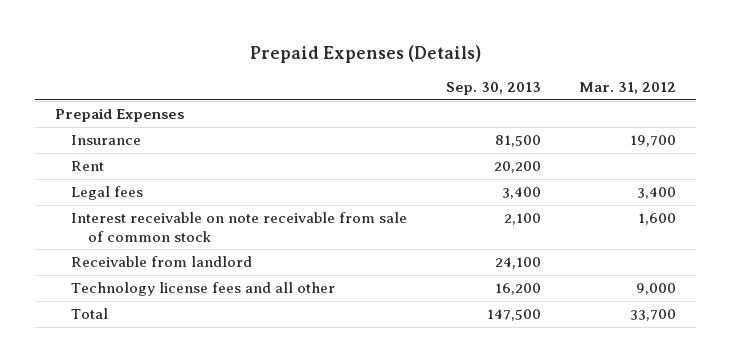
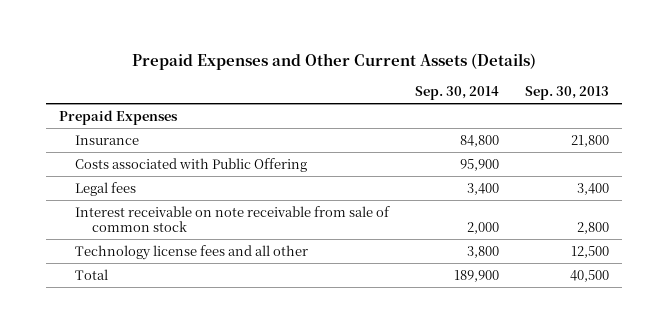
[249,44,481,63] Prepaid Expenses (Details) -> [131,53,536,71] Prepaid Expenses and Other Current Assets (Details)
[579,82,677,95] Mar. 31, 2012 -> none
none -> [415,86,500,101] Sep. 30, 2014
[71,161,105,172] Rent -> none
[494,135,541,148] 81,500 -> [571,134,610,147] 21,800
none -> [75,157,308,172] Costs associated with Public Offering
[71,256,253,268] Receivable from landlord -> none
[503,213,541,226] 2,100 -> [577,222,610,235] 2,800
[494,283,541,296] 16,200 -> [571,245,610,258] 12,500
[486,309,541,322] 147,500 -> [570,269,610,282] 40,500

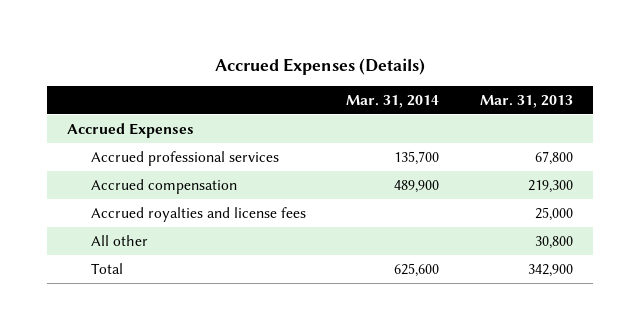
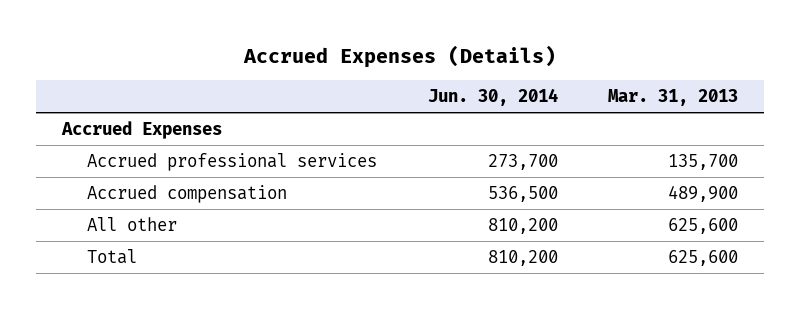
[346,94,440,108] Mar. 31, 2014 -> none
none -> [427,88,558,107] Jun. 30, 2014
[90,206,306,222] Accrued royalties and license fees -> none
[534,150,573,165] 67,800 -> [668,154,739,171] 135,700
[527,179,573,193] 219,300 -> [668,185,739,203] 489,900
[534,235,573,249] 30,800 -> [668,218,739,235] 625,600
[527,263,573,277] 342,900 -> [668,250,739,267] 625,600

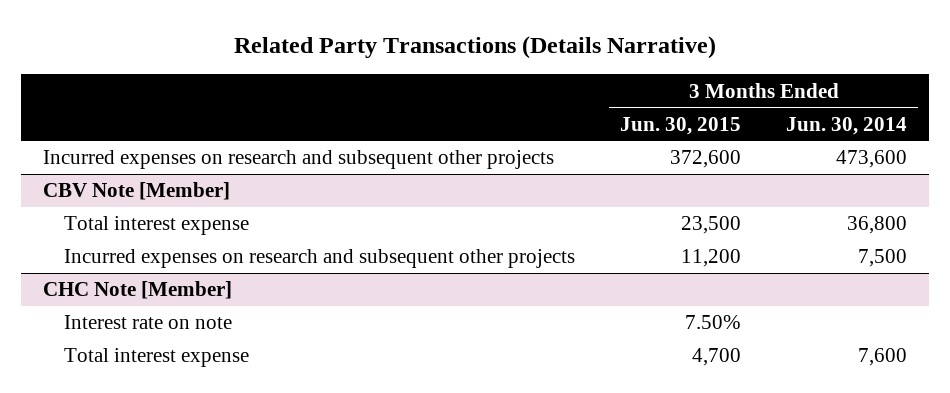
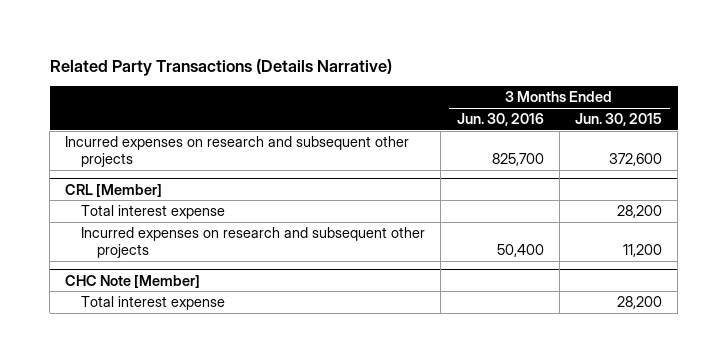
[786,116,908,135] Jun. 30, 2014 -> none
none -> [456,113,544,127] Jun. 30, 2016
[43,182,231,201] CBV Note [Member] -> none
none -> [65,183,163,197] CRL [Member]
[681,216,742,235] 23,500 -> [617,205,663,219] 28,200
[64,315,233,330] Interest rate on note -> none
[692,348,742,367] 4,700 -> [617,296,663,310] 28,200

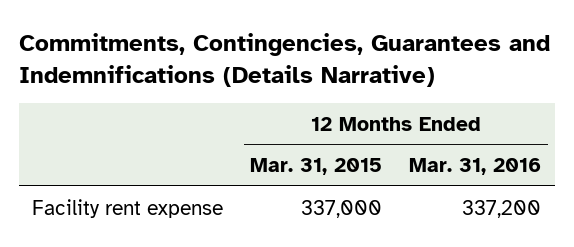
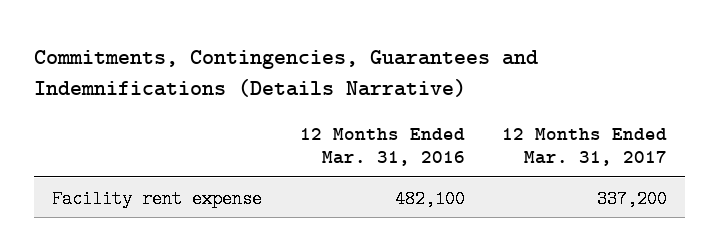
[250,158,383,176] Mar. 31, 2015 -> none
none -> [501,127,667,167] 12 Months Ended Mar. 31, 2017
[462,199,542,218] 337,200 -> [394,189,465,208] 482,100

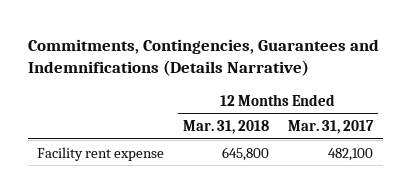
[299,127,465,167] 12 Months Ended Mar. 31, 2016 -> none
none -> [183,120,270,135] Mar. 31, 2018
[596,189,667,208] 337,200 -> [328,147,374,161] 482,100

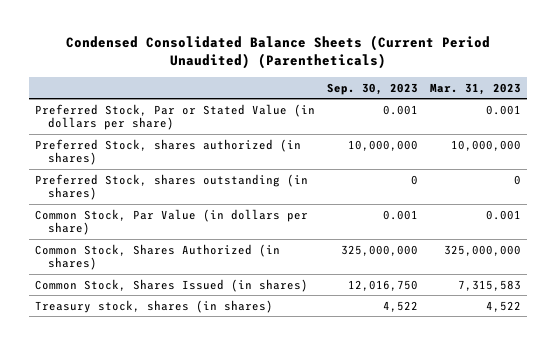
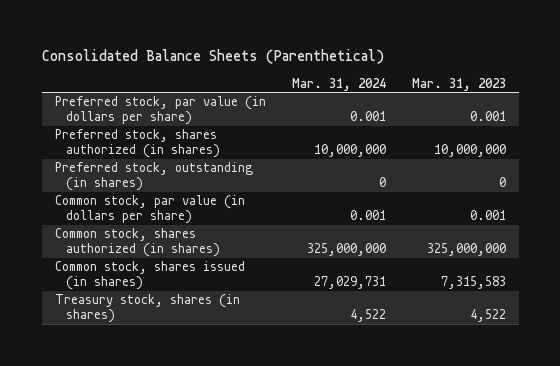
[66,35,491,70] Condensed Consolidated Balance Sheets (Current Period Unaudited) (Parentheticals) -> [41,49,384,65] Consolidated Balance Sheets (Parenthetical)
[327,82,419,95] Sep. 30, 2023 -> none
none -> [291,77,386,91] Mar. 31, 2024
[35,103,316,131] Preferred Stock, Par or Stated Value (in dollars per share) -> [54,96,266,126] Preferred stock, par value (in dollars per share)
[35,138,302,166] Preferred Stock, shares authorized (in shares) -> [54,129,221,159] Preferred stock, shares authorized (in shares)
[35,173,309,201] Preferred Stock, shares outstanding (in shares) -> [54,162,253,192] Preferred stock, outstanding (in shares)
[35,208,309,236] Common Stock, Par Value (in dollars per share) -> [54,195,245,225] Common stock, par value (in dollars per share)
[35,243,281,271] Common Stock, Shares Authorized (in shares) -> [54,228,221,258] Common stock, shares authorized (in shares)
[35,278,309,292] Common Stock, Shares Issued (in shares) -> [54,261,245,291] Common stock, shares issued (in shares)

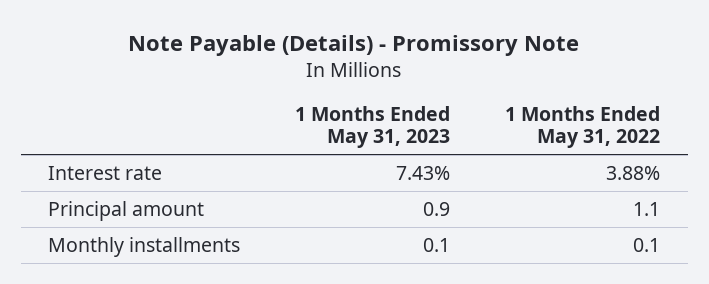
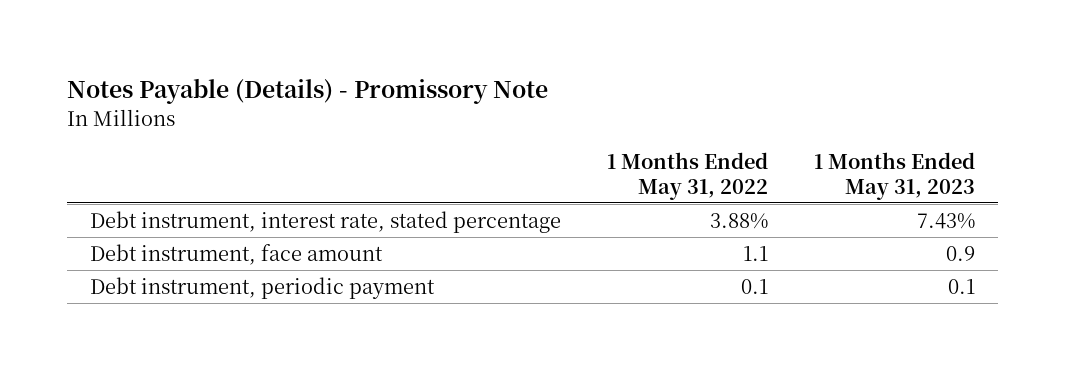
[128,34,580,56] Note Payable (Details) - Promissory Note -> [67,78,549,105] Notes Payable (Details) - Promissory Note
[48,165,163,180] Interest rate -> [90,210,562,233] Debt instrument, interest rate, stated percentage
[48,200,205,221] Principal amount -> [90,243,384,265] Debt instrument, face amount
[48,236,241,257] Monthly installments -> [90,276,436,299] Debt instrument, periodic payment

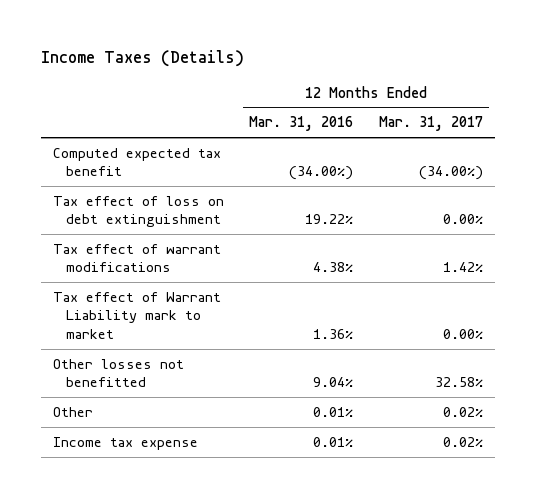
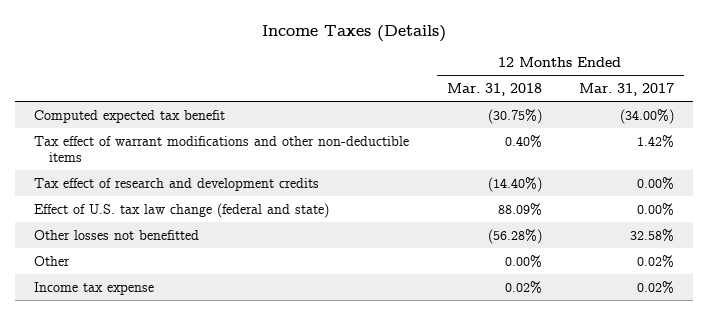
[249,116,354,132] Mar. 31, 2016 -> none
none -> [446,82,542,96] Mar. 31, 2018
[53,195,225,228] Tax effect of loss on debt extinguishment -> none
[53,291,222,339] Tax effect of Warrant Liability mark to market -> none
[53,243,222,273] Tax effect of warrant modifications -> [33,135,409,163] Tax effect of warrant modifications and other non-deductible items
none -> [33,177,319,191] Tax effect of research and development credits
none -> [33,202,329,218] Effect of U.S. tax law change (federal and state)

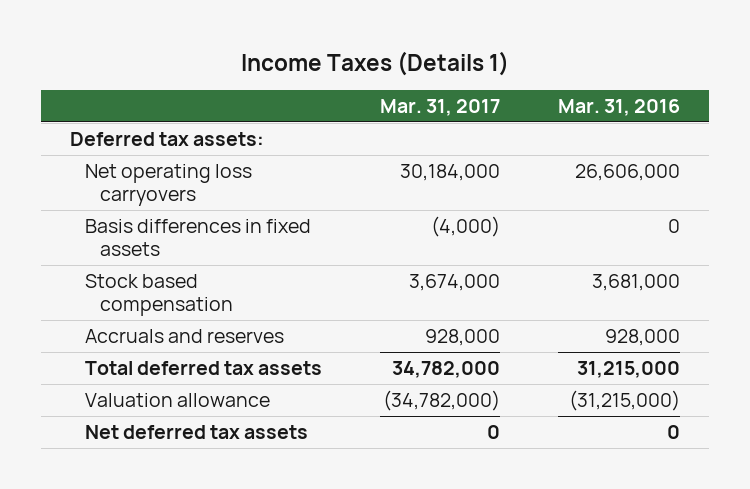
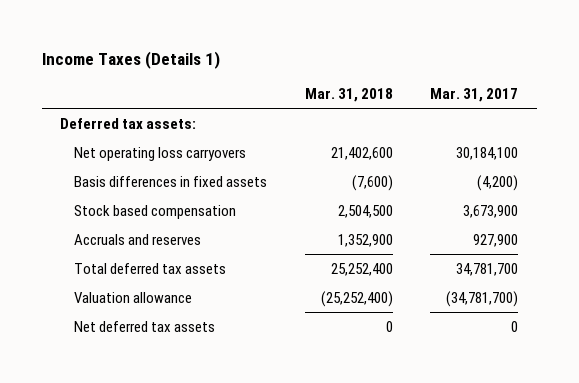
[558,99,681,117] Mar. 31, 2016 -> none
none -> [304,88,393,103] Mar. 31, 2018
[400,163,501,181] 30,184,000 -> [456,146,519,160] 30,184,100
[431,215,501,237] (4,000) -> [477,174,519,191] (4,200)
[409,273,501,291] 3,674,000 -> [463,204,519,218] 3,673,900
[425,328,501,346] 928,000 -> [473,233,519,247] 927,900
[392,360,501,378] 34,782,000 -> [456,262,519,276] 34,781,700
[383,389,501,411] (34,782,000) -> [446,290,519,307] (34,781,700)

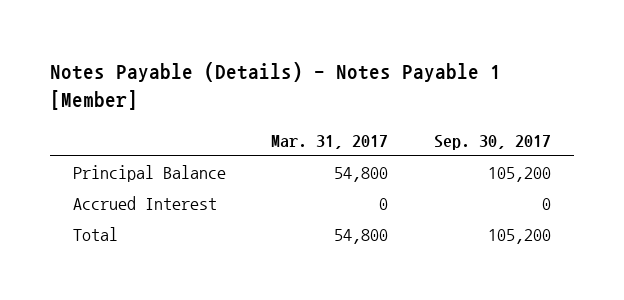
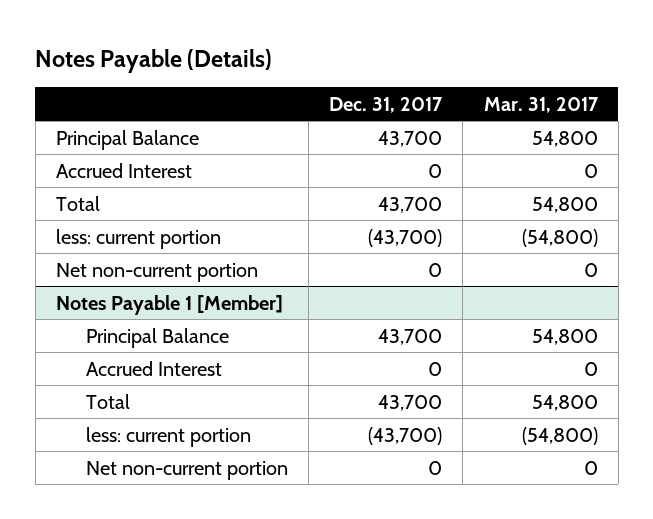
[49,62,501,111] Notes Payable (Details) - Notes Payable 1 [Member] -> [35,48,273,73] Notes Payable (Details)
[433,135,551,151] Sep. 30, 2017 -> none
none -> [329,96,444,113] Dec. 31, 2017
none -> [55,228,221,249] less: current portion
none -> [55,262,258,282] Net non-current portion
none -> [55,294,283,315] Notes Payable 1 [Member]
none -> [85,327,229,348] Principal Balance
none -> [85,360,222,376] Accrued Interest
none -> [85,393,130,409] Total
none -> [85,426,251,447] less: current portion
none -> [85,460,288,480] Net non-current portion

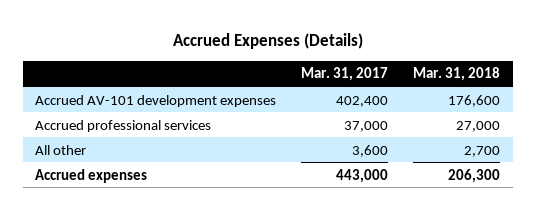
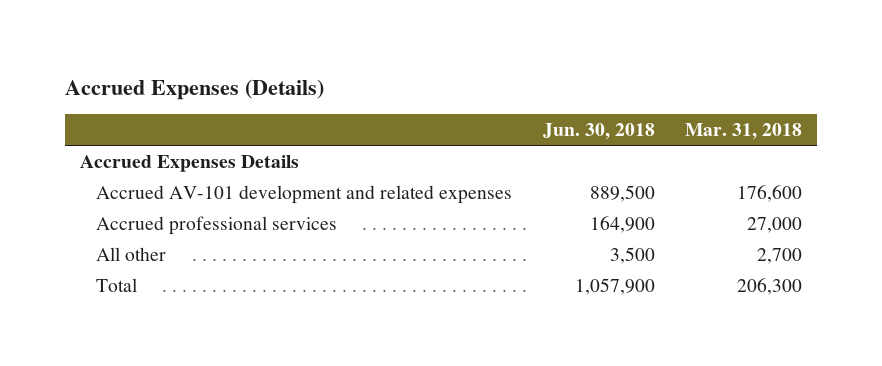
[301,67,389,82] Mar. 31, 2017 -> none
none -> [542,122,655,140] Jun. 30, 2018
none -> [80,154,300,172] Accrued Expenses Details
[35,94,277,107] Accrued AV-101 development expenses -> [96,184,513,204] Accrued AV-101 development and related expenses
[35,168,148,183] Accrued expenses -> [96,277,138,292] Total

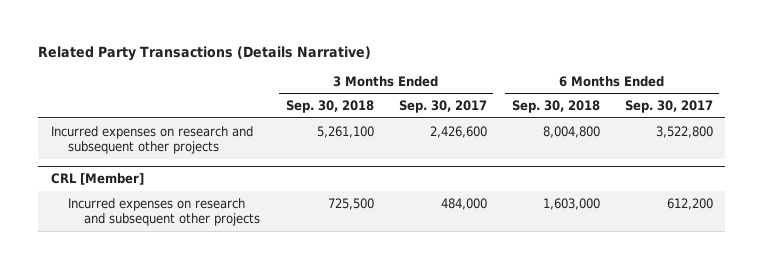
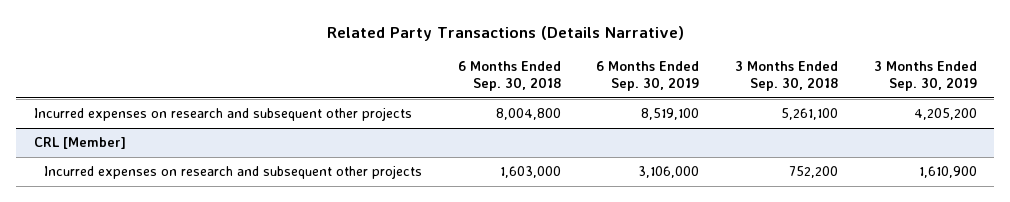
[398,99,487,113] Sep. 30, 2017 -> none
[624,99,713,113] Sep. 30, 2017 -> none
none -> [596,61,700,92] 6 Months Ended Sep. 30, 2019
none -> [873,61,977,92] 3 Months Ended Sep. 30, 2019
[327,197,374,210] 725,500 -> [788,166,838,179] 752,200

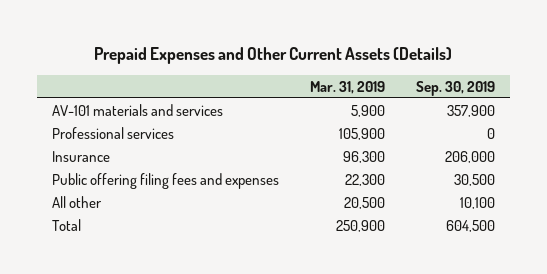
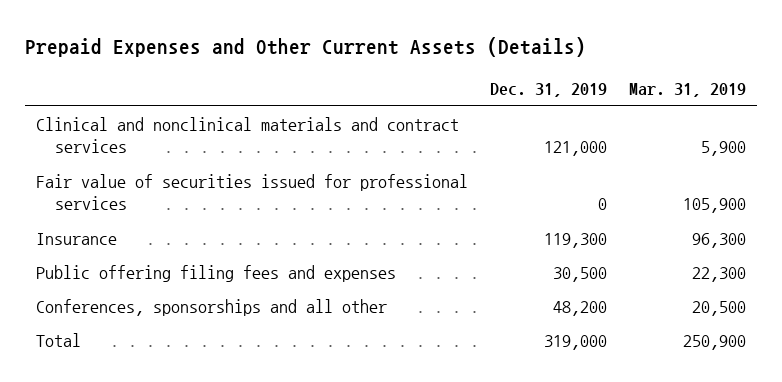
[415,80,495,96] Sep. 30, 2019 -> none
none -> [489,83,607,98] Dec. 31, 2019
[51,104,223,117] AV-101 materials and services -> none
none -> [35,117,459,154] Clinical and nonclinical materials and contract services
[51,127,174,140] Professional services -> [35,174,468,211] Fair value of securities issued for professional services
[51,196,102,209] All other -> [35,299,387,317] Conferences, sponsorships and all other

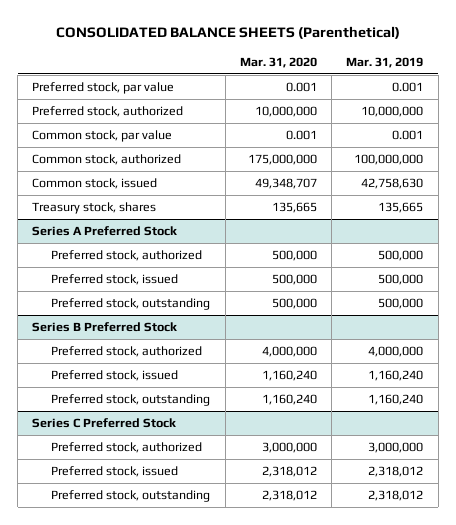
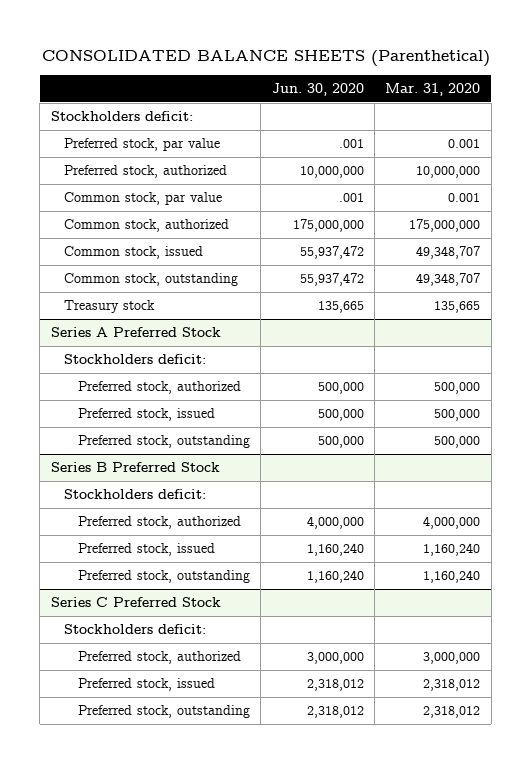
[346,56,424,68] Mar. 31, 2019 -> none
none -> [271,83,364,97] Jun. 30, 2020
none -> [50,111,193,122] Stockholders deficit:
none -> [64,273,239,287] Common stock, outstanding
[32,202,157,215] Treasury stock, shares -> [64,300,156,314] Treasury stock
none -> [64,354,207,365] Stockholders deficit:
none -> [64,489,207,500] Stockholders deficit:
none -> [64,624,207,635] Stockholders deficit:

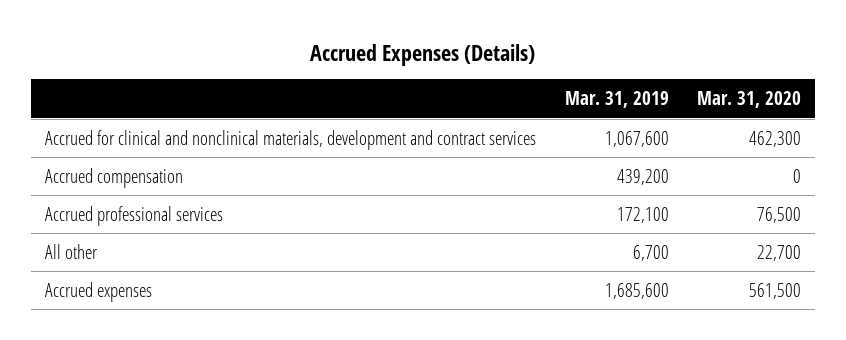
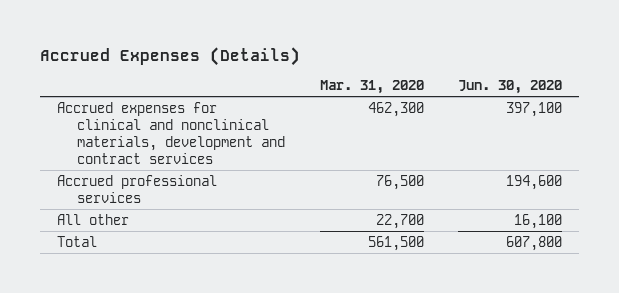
[564,91,669,109] Mar. 31, 2019 -> none
none -> [457,80,562,95] Jun. 30, 2020
[45,167,184,188] Accrued compensation -> none
[45,129,537,150] Accrued for clinical and nonclinical materials, development and contract services -> [56,101,286,164] Accrued expenses for clinical and nonclinical materials, development and contract services
[45,281,153,302] Accrued expenses -> [56,235,97,247] Total

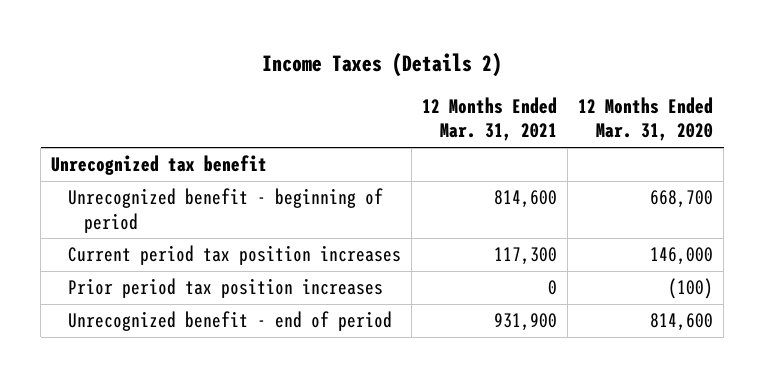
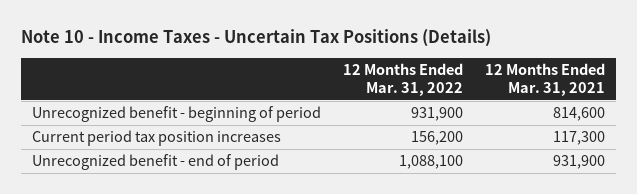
[262,52,503,77] Income Taxes (Details 2) -> [20,29,491,48] Note 10 - Income Taxes - Uncertain Tax Positions (Details)
[578,97,714,142] 12 Months Ended Mar. 31, 2020 -> none
none -> [343,62,464,97] 12 Months Ended Mar. 31, 2022
[51,155,268,176] Unrecognized tax benefit -> none
[67,278,383,299] Prior period tax position increases -> none

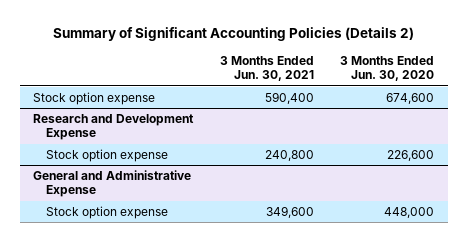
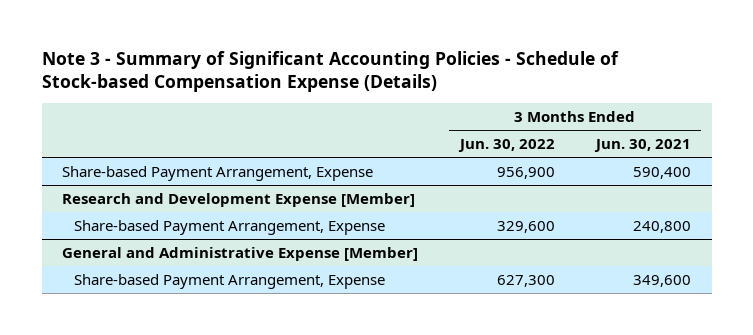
[52,27,414,42] Summary of Significant Accounting Policies (Details 2) -> [41,50,619,93] Note 3 - Summary of Significant Accounting Policies - Schedule of Stock-based Compensation Expense (Details)
[340,56,435,82] 3 Months Ended Jun. 30, 2020 -> none
none -> [457,139,555,153] Jun. 30, 2022
[33,92,156,106] Stock option expense -> [62,165,374,181] Share-based Payment Arrangement, Expense
[33,114,195,141] Research and Development Expense -> [62,192,416,207] Research and Development Expense [Member]
[46,149,169,163] Stock option expense -> [73,219,385,235] Share-based Payment Arrangement, Expense
[33,170,192,198] General and Administrative Expense -> [62,246,419,261] General and Administrative Expense [Member]
[46,206,169,220] Stock option expense -> [73,273,385,289] Share-based Payment Arrangement, Expense

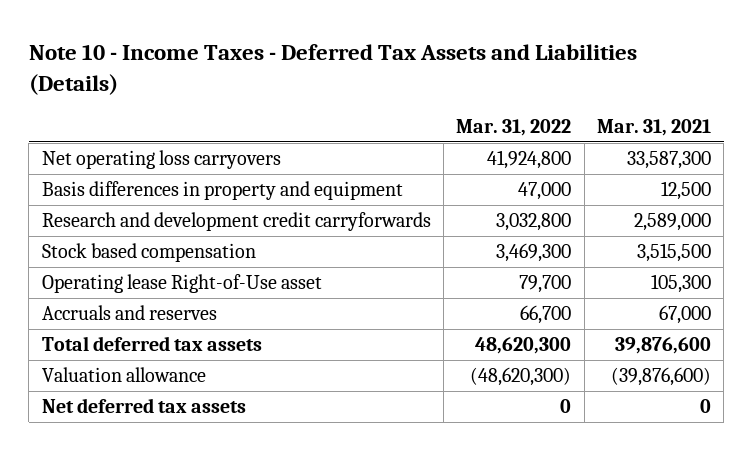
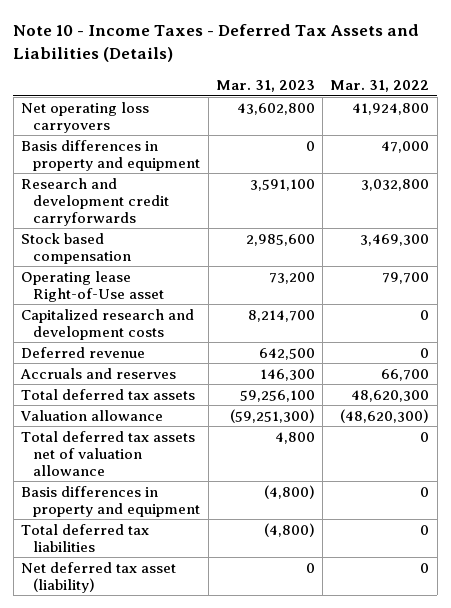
[597,119,712,137] Mar. 31, 2021 -> none
none -> [215,80,315,93] Mar. 31, 2023
none -> [21,308,195,340] Capitalized research and development costs
none -> [21,346,146,358] Deferred revenue
[41,398,246,414] Net deferred tax assets -> [21,430,196,476] Total deferred tax assets net of valuation allowance
none -> [21,485,201,517] Basis differences in property and equipment
none -> [21,523,150,552] Total deferred tax liabilities
none -> [21,561,177,593] Net deferred tax asset (liability)

